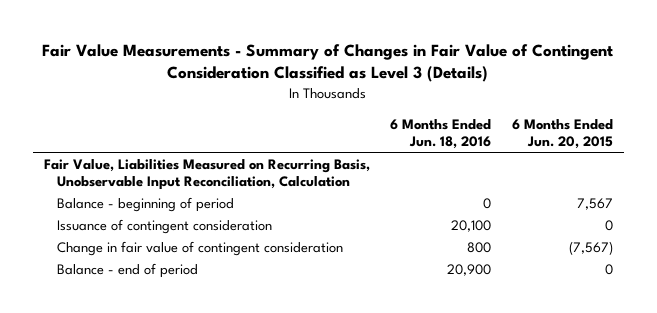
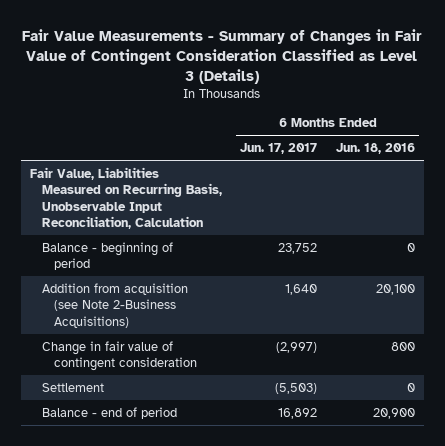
[512,118,614,149] 6 Months Ended Jun. 20, 2015 -> none
none -> [240,143,318,155] Jun. 17, 2017
[57,218,273,234] Issuance of contingent consideration -> [42,282,189,328] Addition from acquisition (see Note 2-Business Acquisitions)
none -> [42,382,105,392] Settlement

